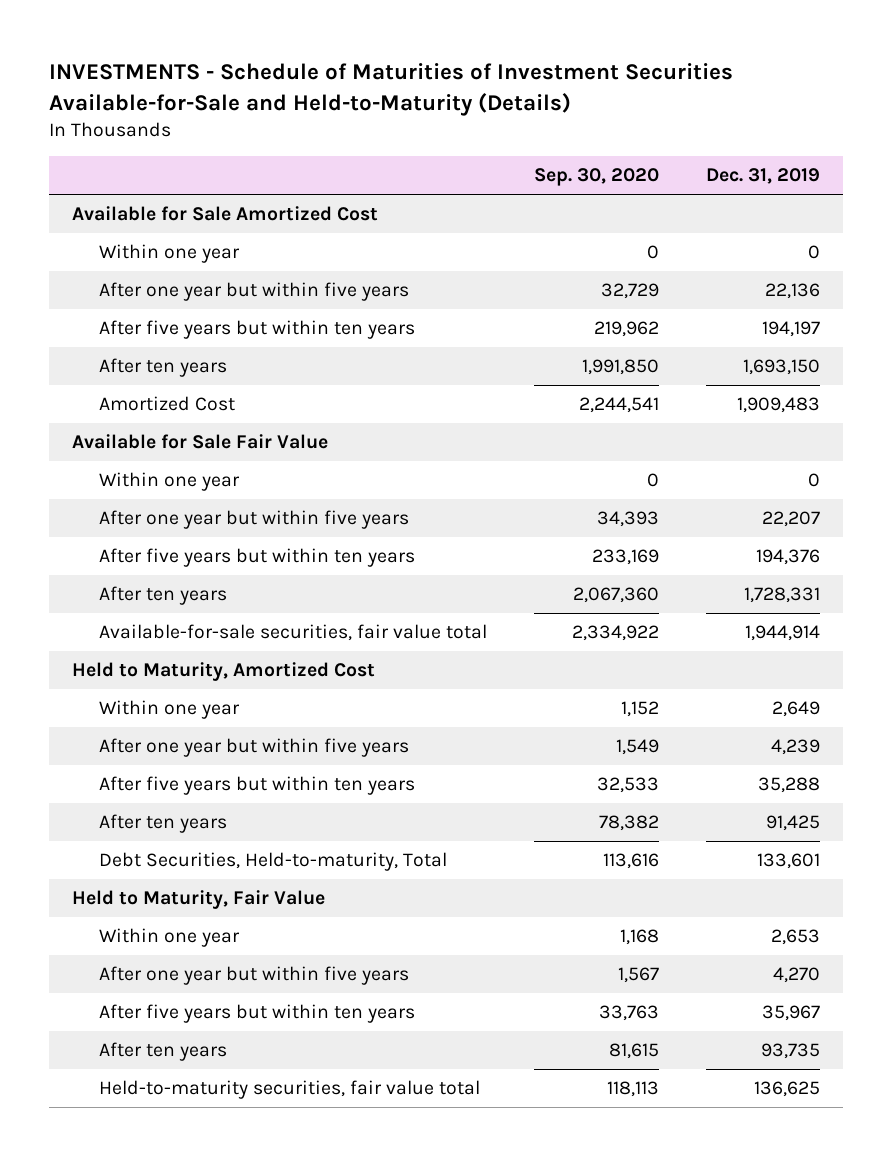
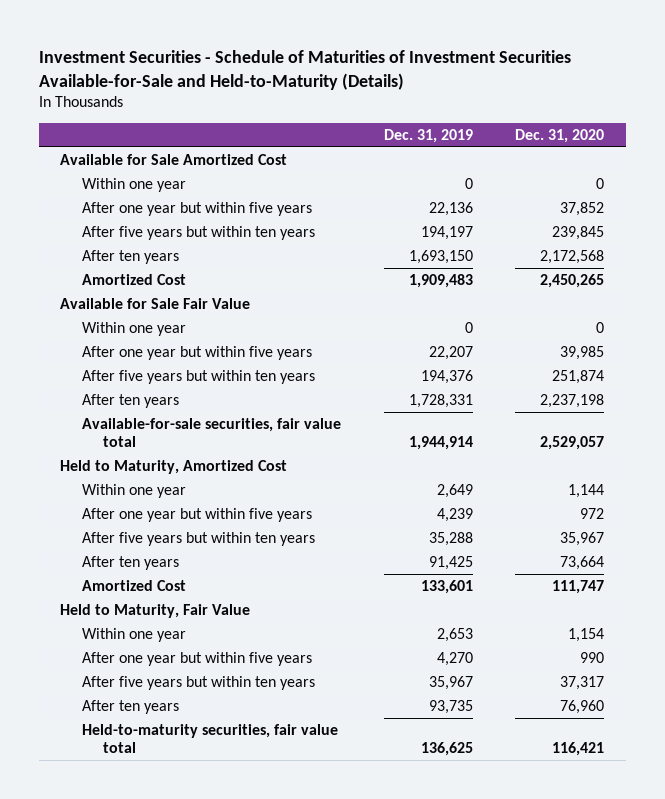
[48,63,733,116] INVESTMENTS - Schedule of Maturities of Investment Securities Available-for-Sale and Held-to-Maturity (Details) -> [38,49,571,90] Investment Securities - Schedule of Maturities of Investment Securities Available-for-Sale and Held-to-Maturity (Details)
[533,168,659,187] Sep. 30, 2020 -> none
none -> [515,128,605,143] Dec. 31, 2020
[98,852,447,872] Debt Securities, Held-to-maturity, Total -> [81,580,186,592] Amortized Cost

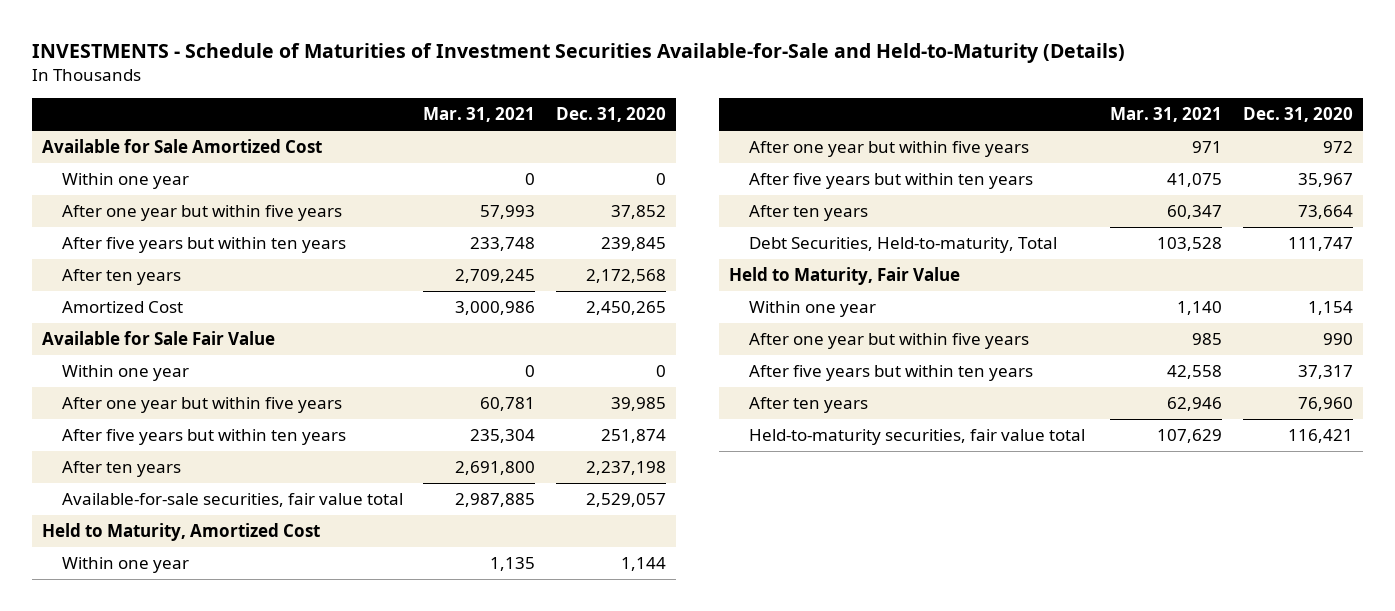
[38,49,571,90] Investment Securities - Schedule of Maturities of Investment Securities Available-for-Sale and Held-to-Maturity (Details) -> [31,42,1125,63] INVESTMENTS - Schedule of Maturities of Investment Securities Available-for-Sale and Held-to-Maturity (Details)
[383,128,473,143] Dec. 31, 2019 -> none
none -> [423,107,536,123] Mar. 31, 2021
[81,580,186,592] Amortized Cost -> [748,237,1057,254] Debt Securities, Held-to-maturity, Total

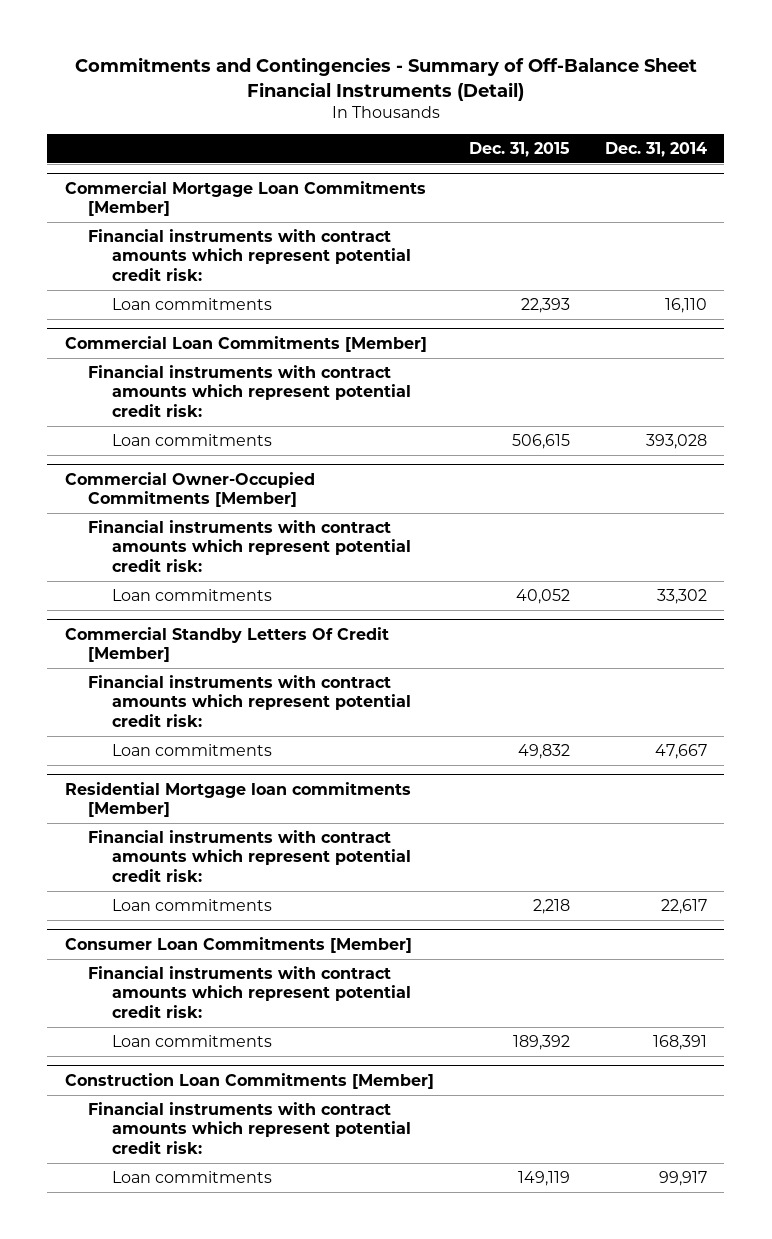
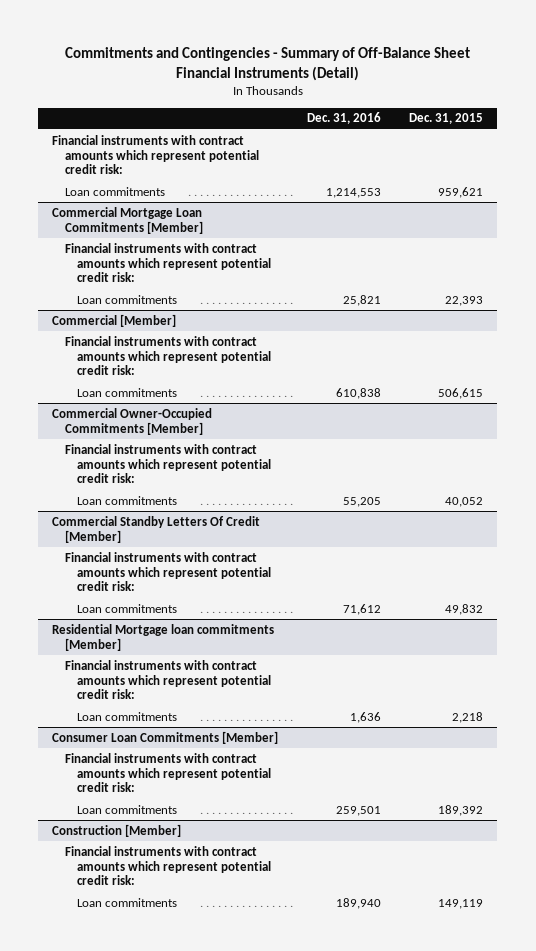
[604,141,707,157] Dec. 31, 2014 -> none
none -> [306,112,381,125] Dec. 31, 2016
none -> [52,134,259,175] Financial instruments with contract amounts which represent potential credit risk:
none -> [64,186,165,196] Loan commitments
[64,335,427,352] Commercial Loan Commitments [Member] -> [52,313,177,327] Commercial [Member]
[64,1072,434,1089] Construction Loan Commitments [Member] -> [52,823,182,837] Construction [Member]

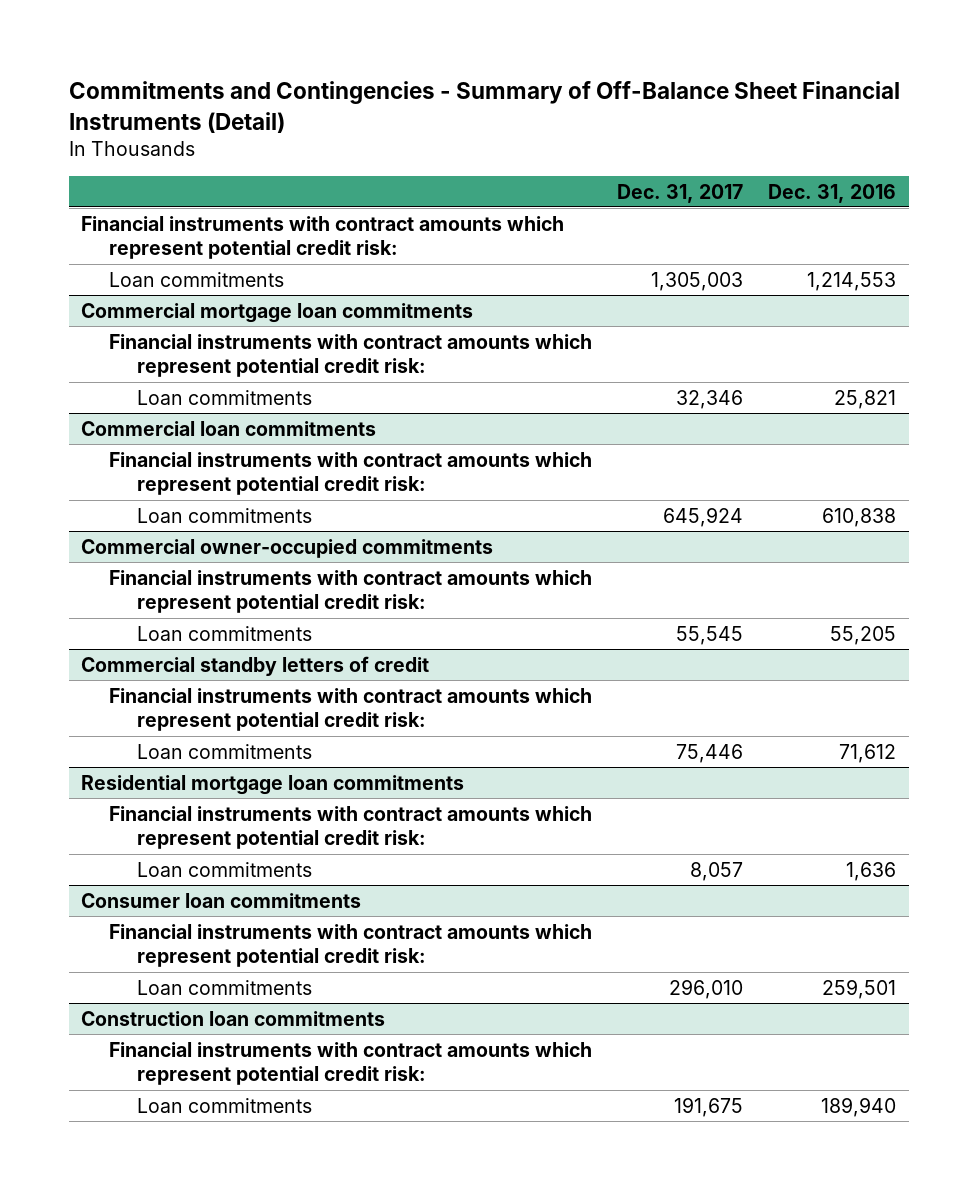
[409,113,484,125] Dec. 31, 2015 -> none
none -> [617,183,744,203] Dec. 31, 2017
[52,206,203,234] Commercial Mortgage Loan Commitments [Member] -> [81,302,474,323] Commercial mortgage loan commitments
[52,313,177,327] Commercial [Member] -> [81,420,377,436] Commercial loan commitments
[52,407,213,435] Commercial Owner-Occupied Commitments [Member] -> [81,538,494,558] Commercial owner-occupied commitments
[52,515,261,543] Commercial Standby Letters Of Credit [Member] -> [81,655,430,676] Commercial standby letters of credit
[52,623,275,651] Residential Mortgage loan commitments [Member] -> [81,774,465,795] Residential mortgage loan commitments
[52,730,279,744] Consumer Loan Commitments [Member] -> [81,892,362,908] Consumer loan commitments
[52,823,182,837] Construction [Member] -> [81,1010,386,1026] Construction loan commitments

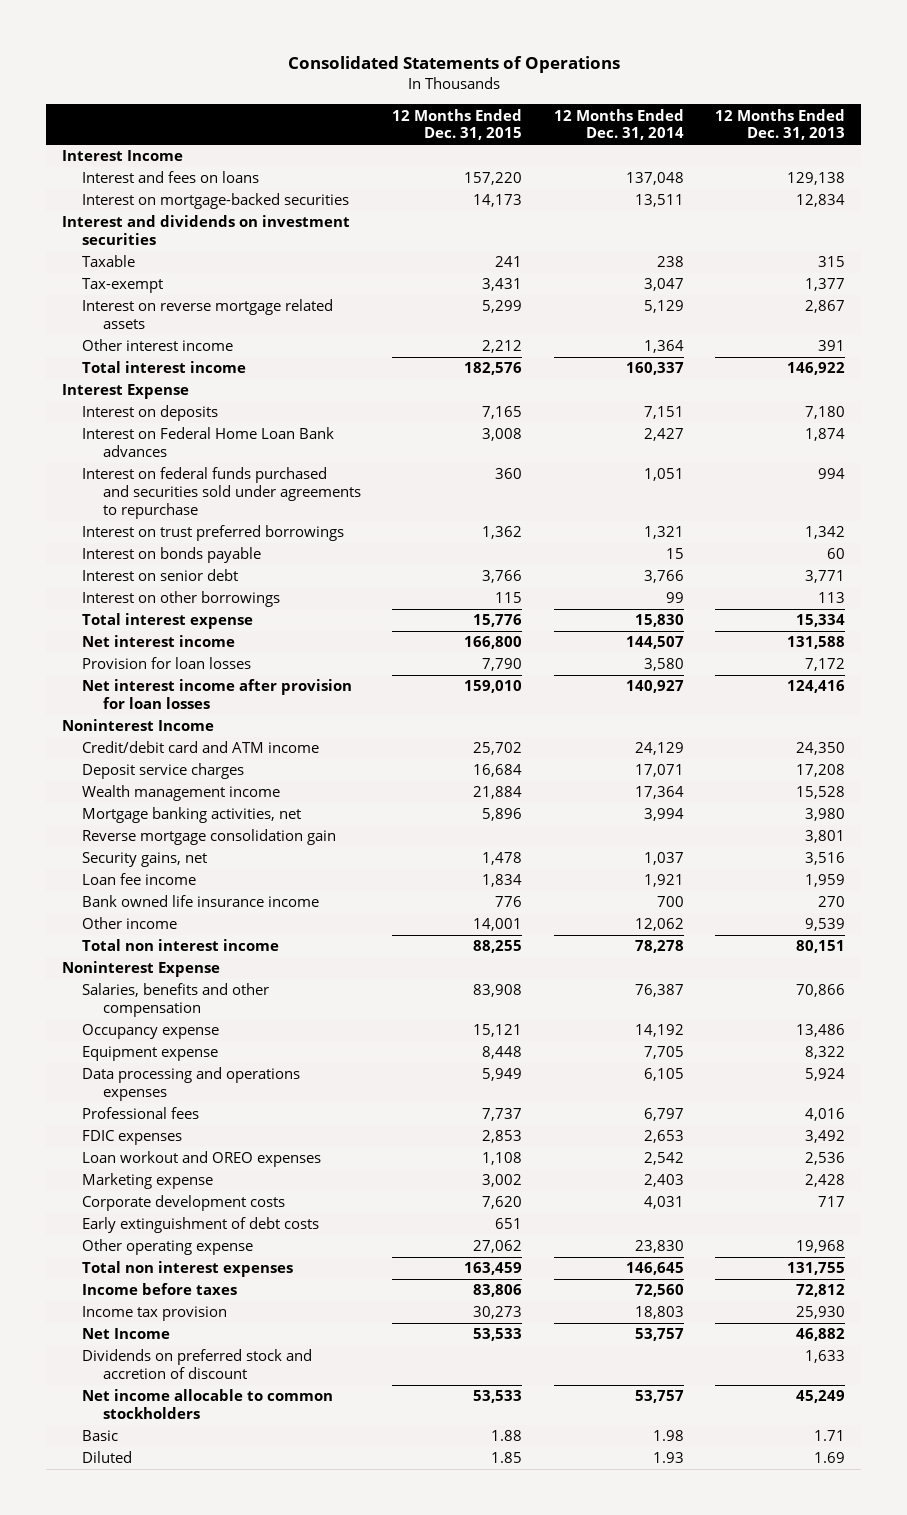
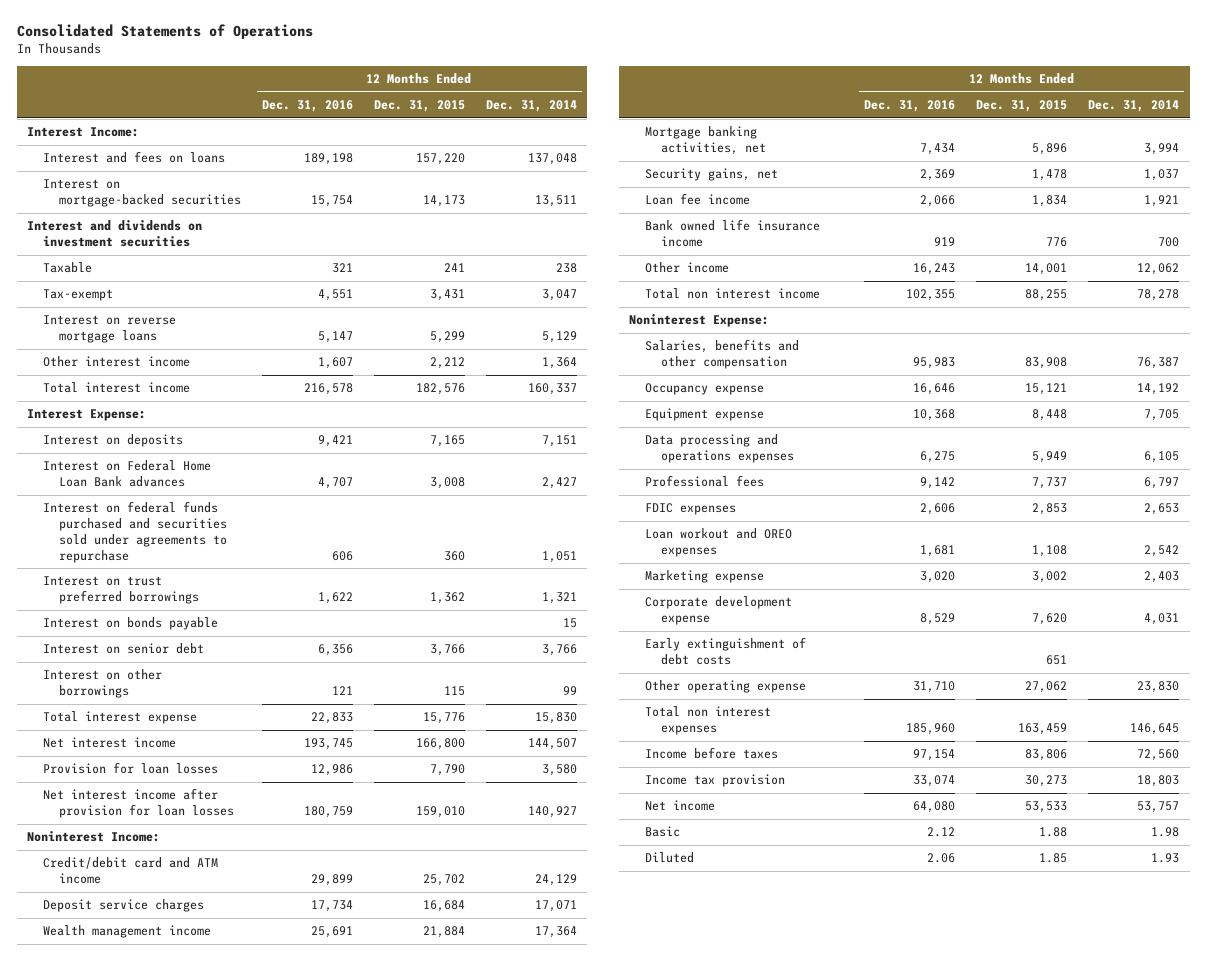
[715,108,846,141] 12 Months Ended Dec. 31, 2013 -> none
none -> [262,100,354,113] Dec. 31, 2016
[62,150,184,162] Interest Income -> [27,127,140,138] Interest Income:
[82,299,334,330] Interest on reverse mortgage related assets -> [43,315,177,344] Interest on reverse mortgage loans
[62,384,190,400] Interest Expense -> [27,409,147,422] Interest Expense:
[62,719,215,732] Noninterest Income -> [27,831,161,843] Noninterest Income:
[82,829,337,846] Reverse mortgage consolidation gain -> none
[62,961,221,978] Noninterest Expense -> [629,314,770,328] Noninterest Expense:
[82,1195,286,1212] Corporate development costs -> [645,596,793,626] Corporate development expense
[82,1349,313,1380] Dividends on preferred stock and accretion of discount -> none
[82,1389,334,1420] Net income allocable to common stockholders -> none
[82,1328,171,1340] Net Income -> [645,800,716,812] Net income

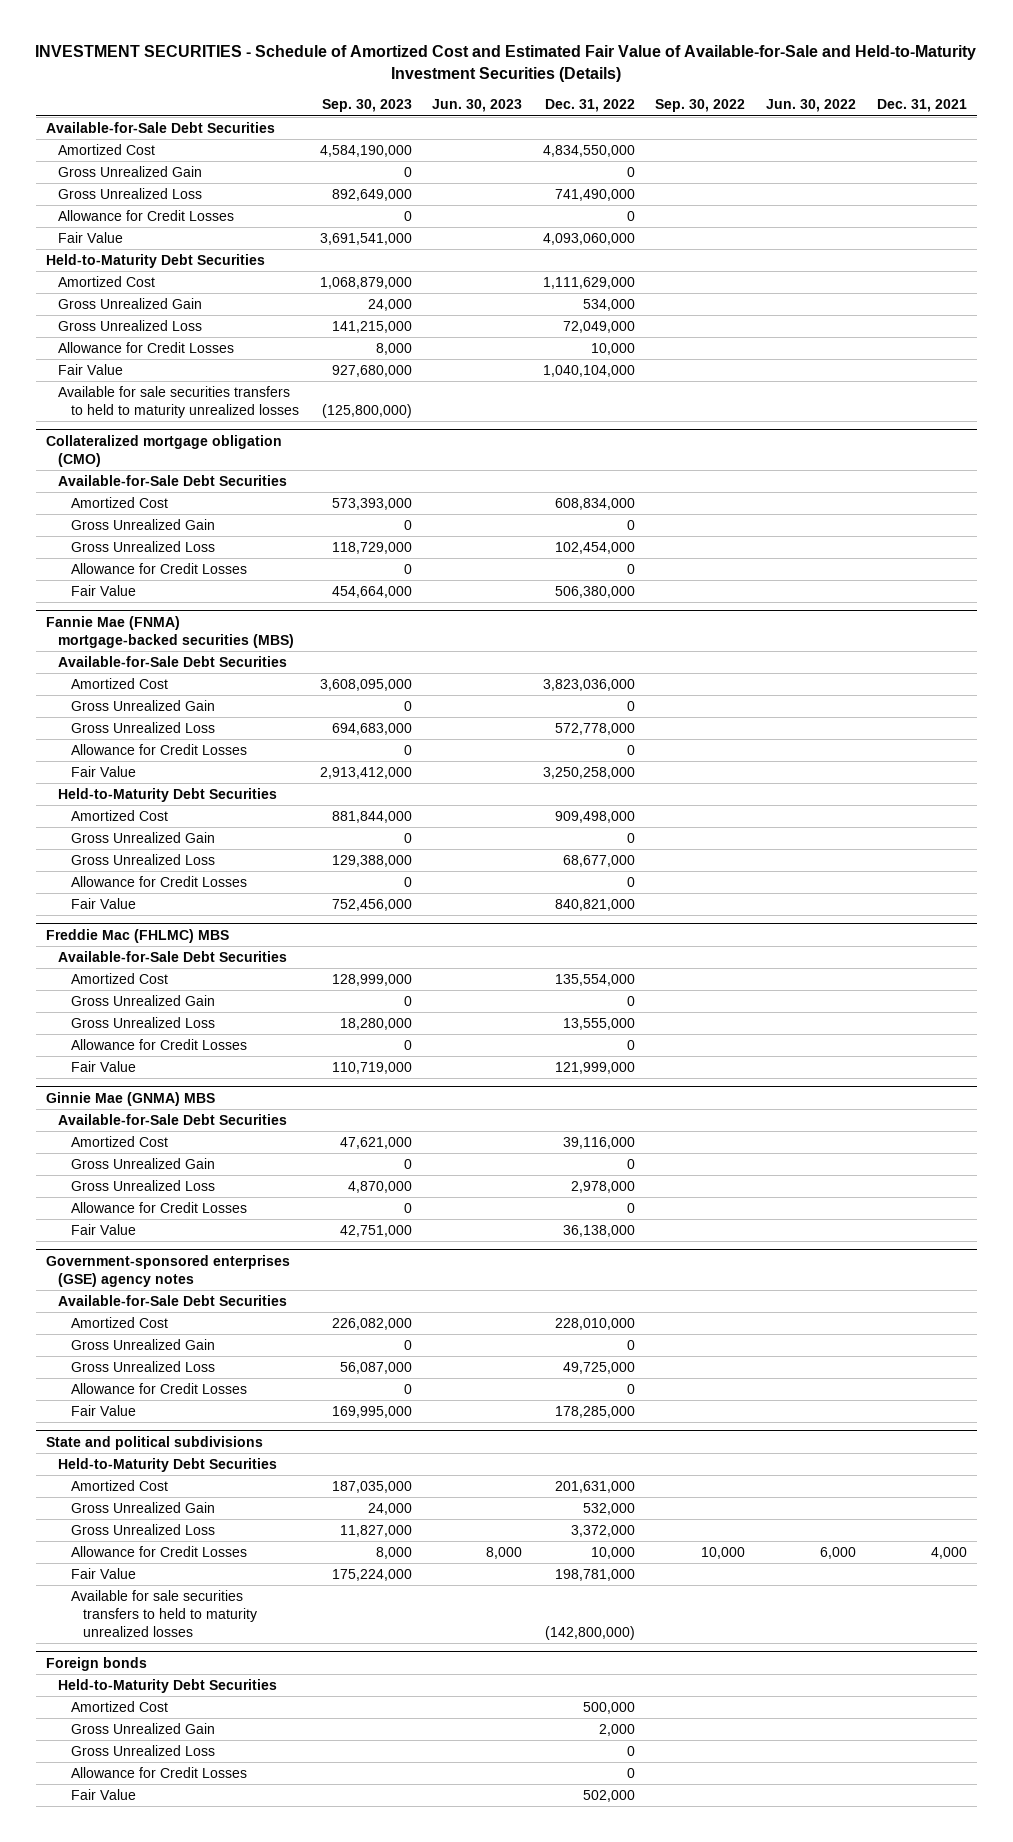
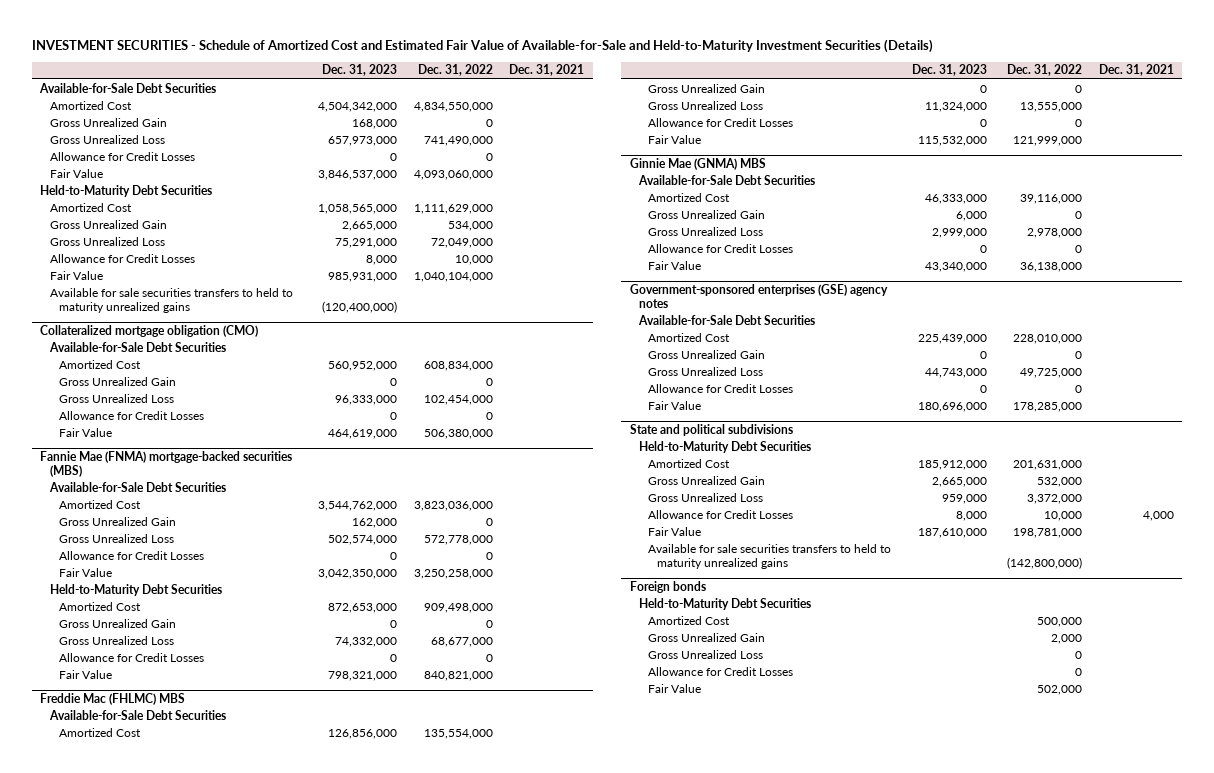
[321,99,412,113] Sep. 30, 2023 -> none
[432,99,523,113] Jun. 30, 2023 -> none
[655,99,746,113] Sep. 30, 2022 -> none
[765,99,856,113] Jun. 30, 2022 -> none
none -> [322,64,398,77] Dec. 31, 2023
[58,386,299,419] Available for sale securities transfers to held to maturity unrealized losses -> [49,287,293,313] Available for sale securities transfers to held to maturity unrealized gains
[70,1590,258,1637] Available for sale securities transfers to held to maturity unrealized losses -> [648,543,892,569] Available for sale securities transfers to held to maturity unrealized gains

